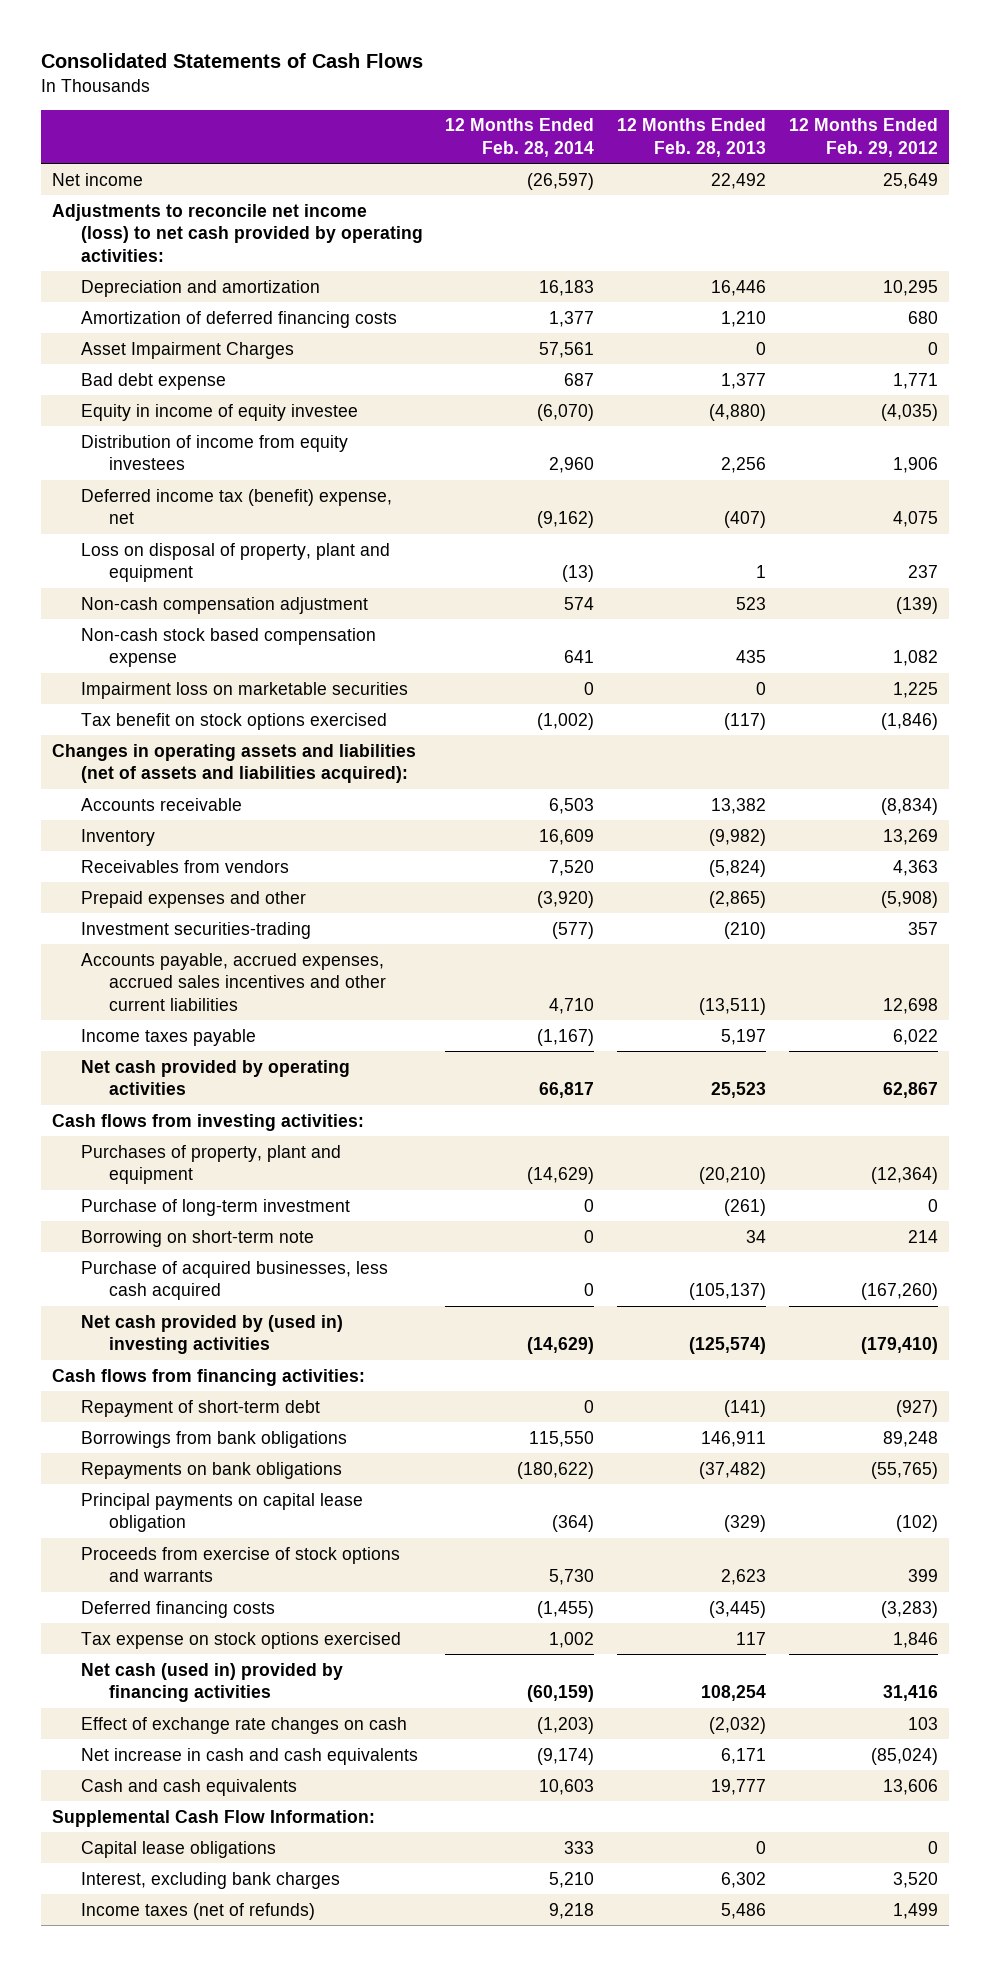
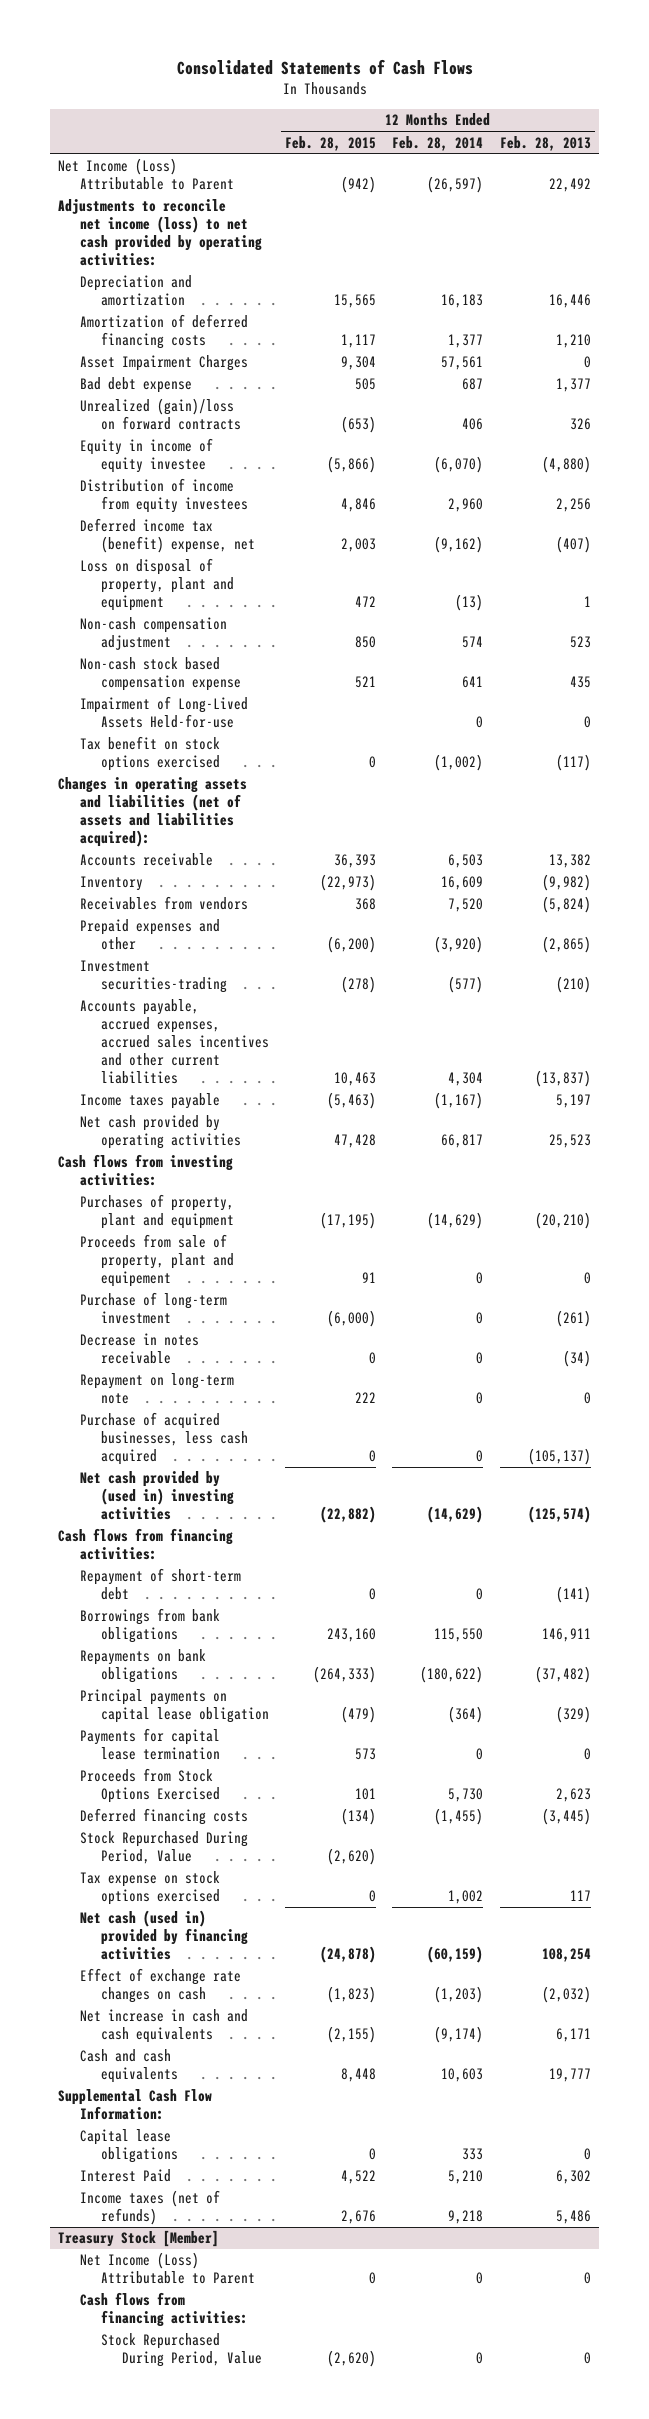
[788,118,938,157] 12 Months Ended Feb. 29, 2012 -> none
none -> [285,135,377,151] Feb. 28, 2015
[52,172,144,186] Net income -> [58,158,234,191] Net Income (Loss) Attributable to Parent
none -> [79,398,241,431] Unrealized (gain)/loss on forward contracts
[80,681,408,699] Impairment loss on marketable securities -> none
none -> [79,696,248,729] Impairment of Long-Lived Assets Held-for-use
[549,997,595,1014] 4,710 -> [448,1072,484,1087] 4,304
[699,997,767,1015] (13,511) -> [534,1070,591,1088] (13,837)
none -> [79,1234,234,1288] Proceeds from sale of property, plant and equipement
[80,1229,314,1247] Borrowing on short-term note -> none
none -> [79,1333,199,1365] Decrease in notes receivable
none -> [79,1373,234,1405] Repayment on long-term note
none -> [79,1728,220,1761] Payments for capital lease termination
[80,1546,400,1583] Proceeds from exercise of stock options and warrants -> [79,1768,220,1804] Proceeds from Stock Options Exercised
none -> [79,1831,248,1865] Stock Repurchased During Period, Value
[80,1871,340,1889] Interest, excluding bank charges -> [79,2169,171,2183] Interest Paid
none -> [58,2230,220,2248] Treasury Stock [Member]
none -> [79,2252,255,2285] Net Income (Loss) Attributable to Parent
none -> [79,2292,248,2328] Cash flows from financing activities:
none -> [100,2333,263,2368] Stock Repurchased During Period, Value

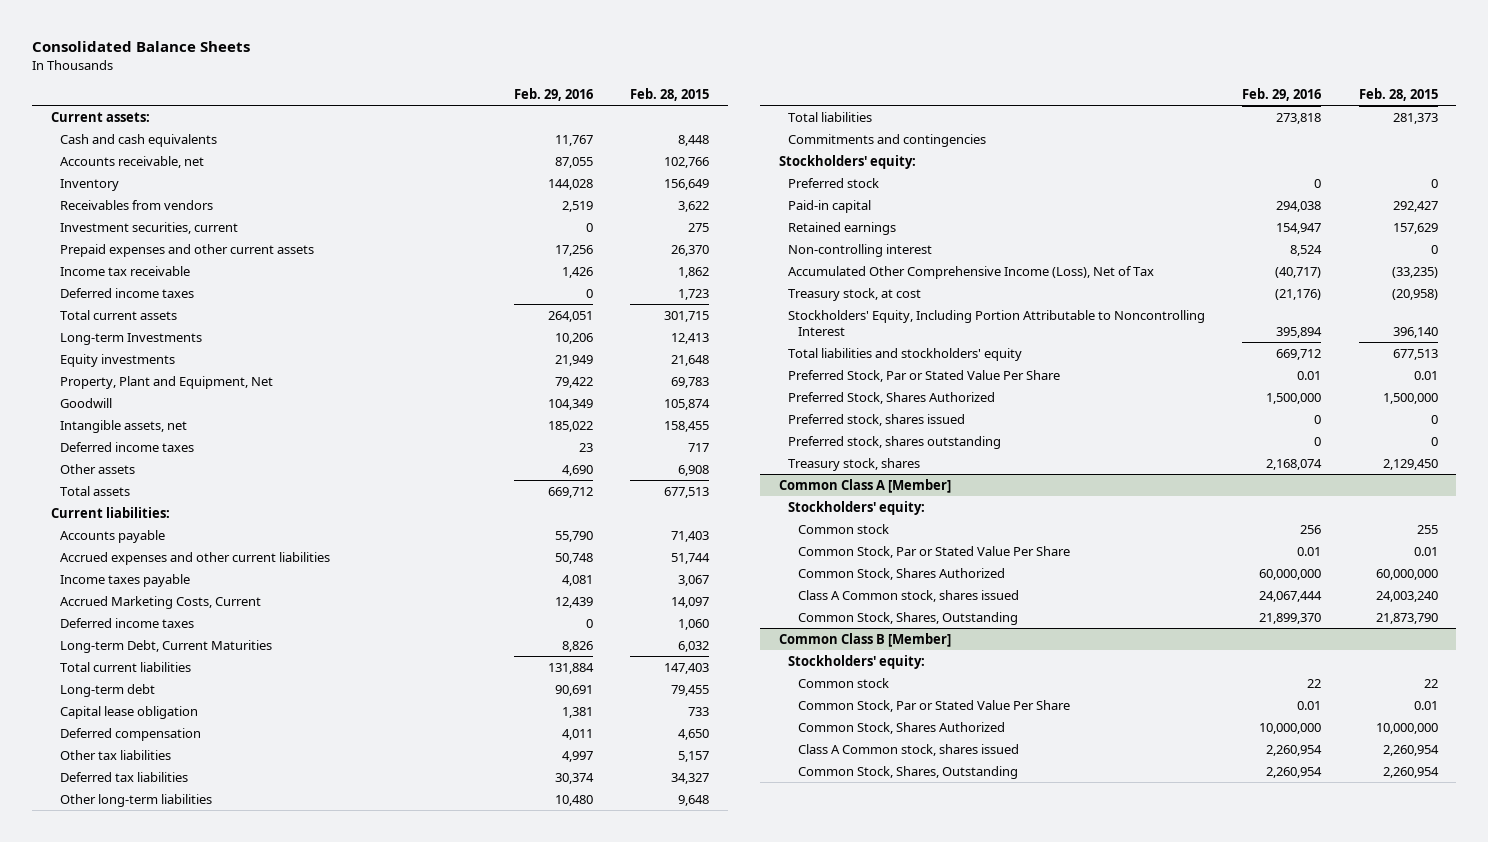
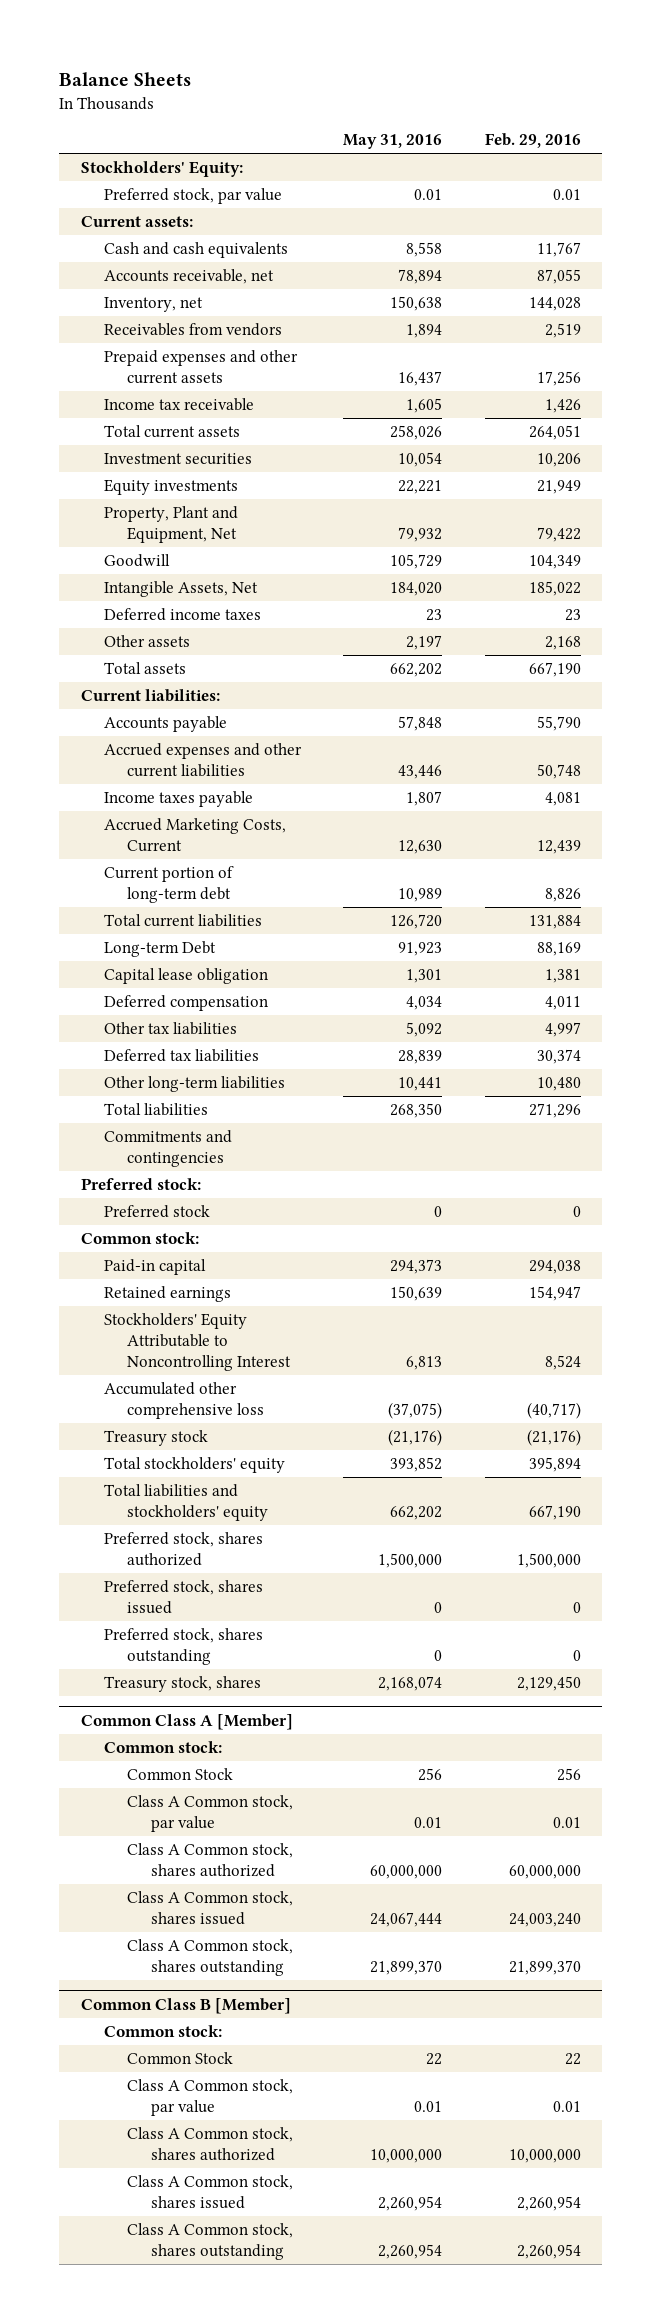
[32,41,251,53] Consolidated Balance Sheets -> [59,71,192,86] Balance Sheets
[630,87,710,101] Feb. 28, 2015 -> none
none -> [343,134,443,150] May 31, 2016
none -> [80,161,243,178] Stockholders' Equity:
none -> [103,188,282,205] Preferred stock, par value
[59,178,119,191] Inventory -> [103,297,203,313] Inventory, net
[59,221,238,234] Investment securities, current -> none
[59,287,194,298] Deferred income taxes -> none
[59,332,202,345] Long-term Investments -> [103,453,252,466] Investment securities
[59,419,187,433] Intangible assets, net -> [103,581,258,598] Intangible Assets, Net
[562,464,594,476] 4,690 -> [544,636,581,651] 2,168
[548,486,594,498] 669,712 -> [528,662,581,678] 667,190
[59,617,194,628] Deferred income taxes -> none
[59,639,272,653] Long-term Debt, Current Maturities -> [103,866,234,904] Current portion of long-term debt
[59,683,155,697] Long-term debt -> [103,941,216,958] Long-term Debt
[555,684,594,696] 90,691 -> [536,942,581,957] 88,169
[1276,112,1322,124] 273,818 -> [528,1103,581,1119] 271,296
[778,154,916,169] Stockholders' equity: -> none
none -> [80,1178,201,1191] Preferred stock:
none -> [80,1232,199,1245] Common stock:
[788,369,1061,382] Preferred Stock, Par or Stated Value Per Share -> none
[788,243,933,257] Non-controlling interest -> [103,1313,292,1372] Stockholders' Equity Attributable to Noncontrolling Interest
[788,265,1155,279] Accumulated Other Comprehensive Income (Loss), Net of Tax -> [103,1382,265,1420] Accumulated other comprehensive loss
[788,287,922,301] Treasury stock, at cost -> [103,1430,208,1447] Treasury stock
[788,309,1206,337] Stockholders' Equity, Including Portion Attributable to Noncontrolling Interest -> [103,1457,285,1474] Total stockholders' equity
[1276,348,1322,360] 669,712 -> [528,1505,581,1521] 667,190
[788,391,996,404] Preferred Stock, Shares Authorized -> [103,1532,263,1567] Preferred stock, shares authorized
[1266,458,1323,470] 2,168,074 -> [516,1676,581,1692] 2,129,450
[788,500,926,515] Stockholders' equity: -> none
none -> [103,1741,222,1754] Common stock:
[797,523,889,534] Common stock -> [127,1768,234,1781] Common Stock
[797,545,1070,558] Common Stock, Par or Stated Value Per Share -> [127,1795,294,1833] Class A Common stock, par value
[797,567,1005,580] Common Stock, Shares Authorized -> [127,1843,294,1878] Class A Common stock, shares authorized
[1259,590,1323,602] 24,067,444 -> [508,1913,581,1928] 24,003,240
[797,611,1018,625] Common Stock, Shares, Outstanding -> [127,1939,294,1977] Class A Common stock, shares outstanding
[788,654,926,669] Stockholders' equity: -> none
none -> [103,2025,222,2038] Common stock:
[797,677,889,688] Common stock -> [127,2052,234,2065] Common Stock
[797,699,1070,712] Common Stock, Par or Stated Value Per Share -> [127,2079,294,2117] Class A Common stock, par value
[797,721,1005,734] Common Stock, Shares Authorized -> [127,2127,294,2162] Class A Common stock, shares authorized
[797,765,1018,779] Common Stock, Shares, Outstanding -> [127,2223,294,2261] Class A Common stock, shares outstanding

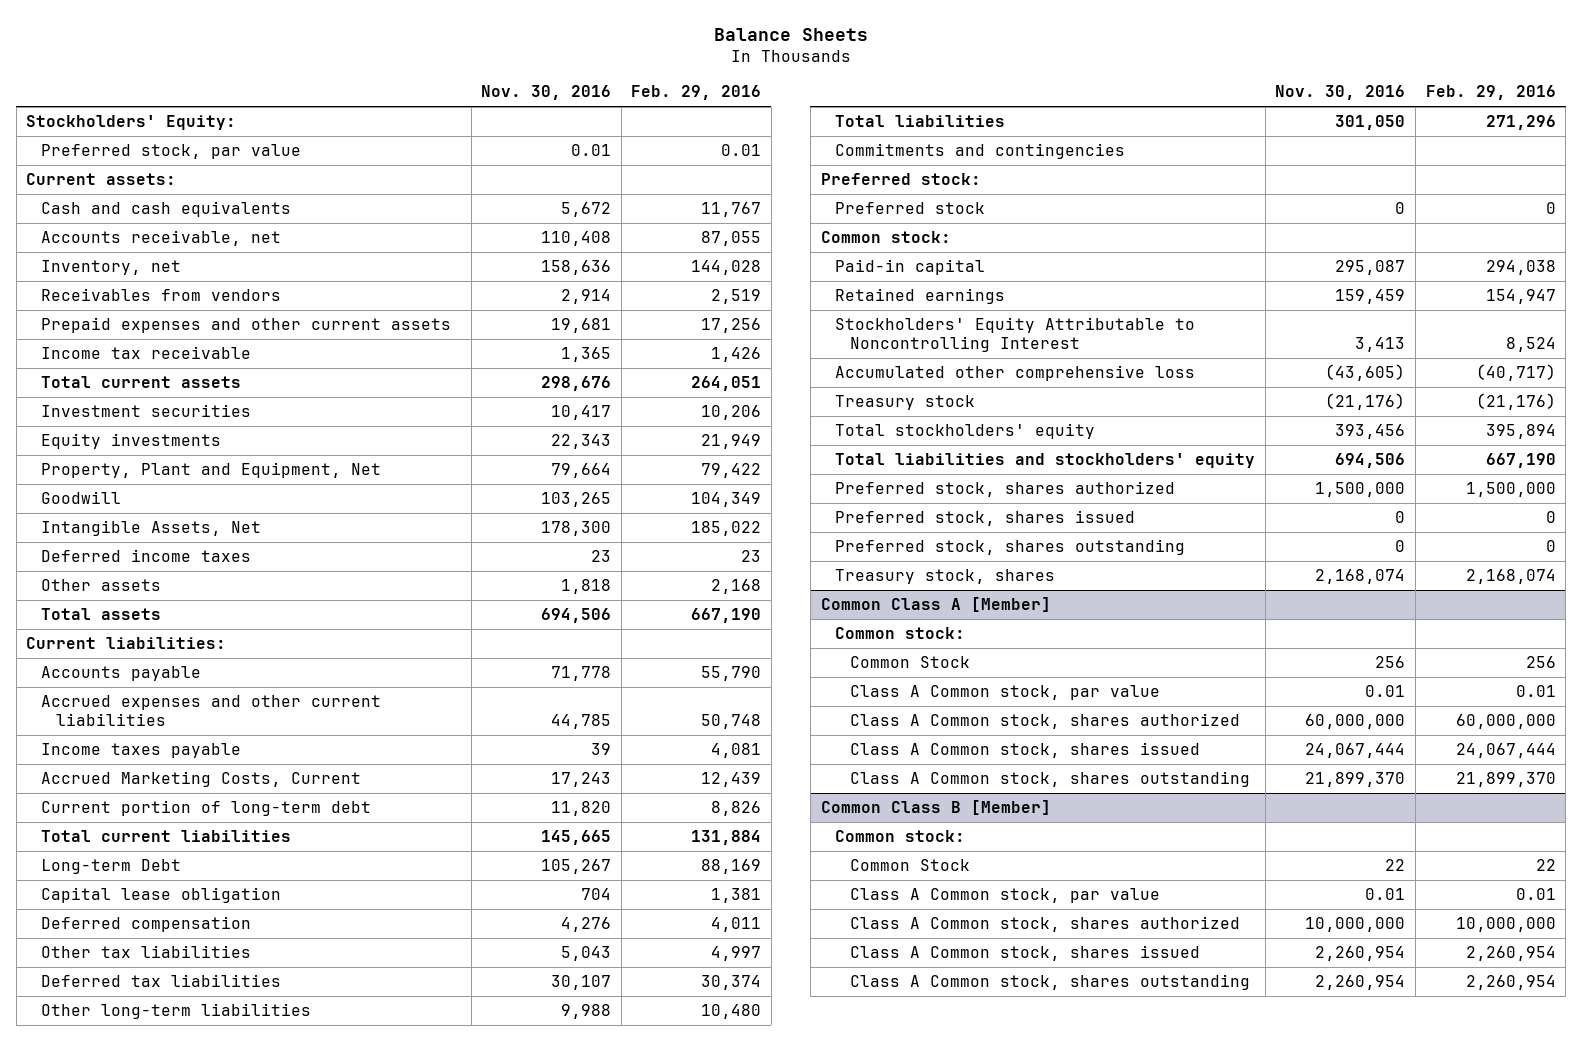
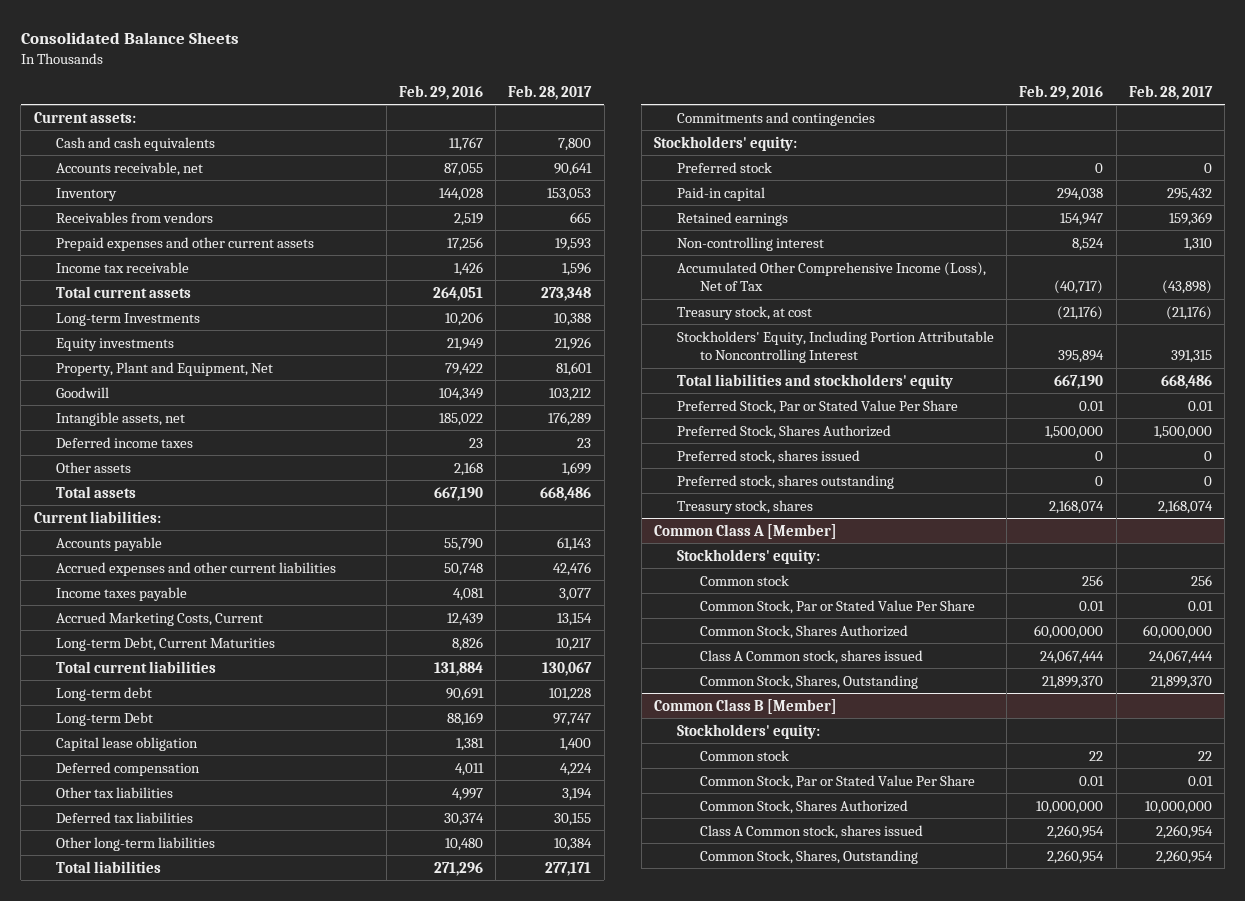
[713,27,868,41] Balance Sheets -> [20,31,239,44] Consolidated Balance Sheets
[481,85,612,101] Nov. 30, 2016 -> none
none -> [508,84,593,100] Feb. 28, 2017
[26,115,237,131] Stockholders' Equity: -> none
[41,144,302,160] Preferred stock, par value -> none
[41,260,182,276] Inventory, net -> [56,187,118,201] Inventory
[41,404,252,418] Investment securities -> [56,312,201,326] Long-term Investments
[41,520,262,537] Intangible Assets, Net -> [56,411,186,426] Intangible assets, net
[41,800,372,817] Current portion of long-term debt -> [56,636,276,651] Long-term Debt, Current Maturities
none -> [56,686,153,701] Long-term debt
[820,173,981,186] Preferred stock: -> none
none -> [654,135,798,151] Stockholders' equity:
[820,231,951,244] Common stock: -> none
[835,317,1196,353] Stockholders' Equity Attributable to Noncontrolling Interest -> [676,236,824,251] Non-controlling interest
[835,365,1196,382] Accumulated other comprehensive loss -> [676,261,986,292] Accumulated Other Comprehensive Income (Loss), Net of Tax
[835,395,976,411] Treasury stock -> [676,305,812,320] Treasury stock, at cost
[835,423,1096,440] Total stockholders' equity -> [676,330,994,364] Stockholders' Equity, Including Portion Attributable to Noncontrolling Interest
none -> [676,399,958,414] Preferred Stock, Par or Stated Value Per Share
[835,481,1176,498] Preferred stock, shares authorized -> [676,424,891,439] Preferred Stock, Shares Authorized
[835,627,966,640] Common stock: -> none
none -> [676,548,820,564] Stockholders' equity:
[850,656,971,669] Common Stock -> [699,574,789,586] Common stock
[850,685,1161,701] Class A Common stock, par value -> [699,599,975,614] Common Stock, Par or Stated Value Per Share
[850,713,1241,730] Class A Common stock, shares authorized -> [699,624,908,639] Common Stock, Shares Authorized
[850,771,1251,788] Class A Common stock, shares outstanding -> [699,674,918,689] Common Stock, Shares, Outstanding
[835,830,966,843] Common stock: -> none
none -> [676,723,820,739] Stockholders' equity:
[850,859,971,872] Common Stock -> [699,749,789,761] Common stock
[850,888,1161,904] Class A Common stock, par value -> [699,774,975,789] Common Stock, Par or Stated Value Per Share
[850,916,1241,933] Class A Common stock, shares authorized -> [699,799,908,814] Common Stock, Shares Authorized
[850,974,1251,991] Class A Common stock, shares outstanding -> [699,849,918,864] Common Stock, Shares, Outstanding

